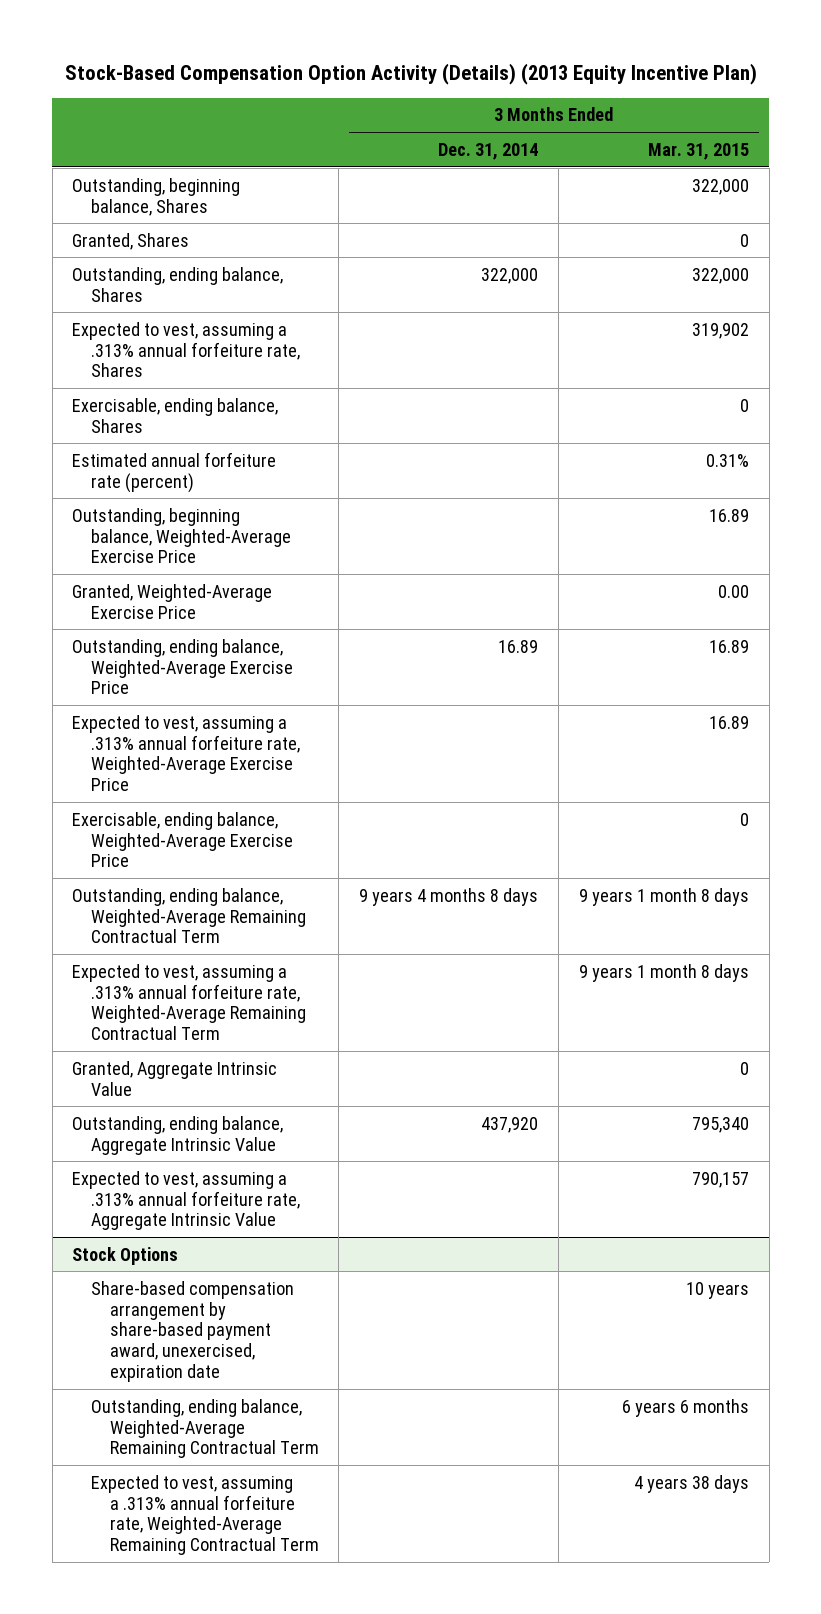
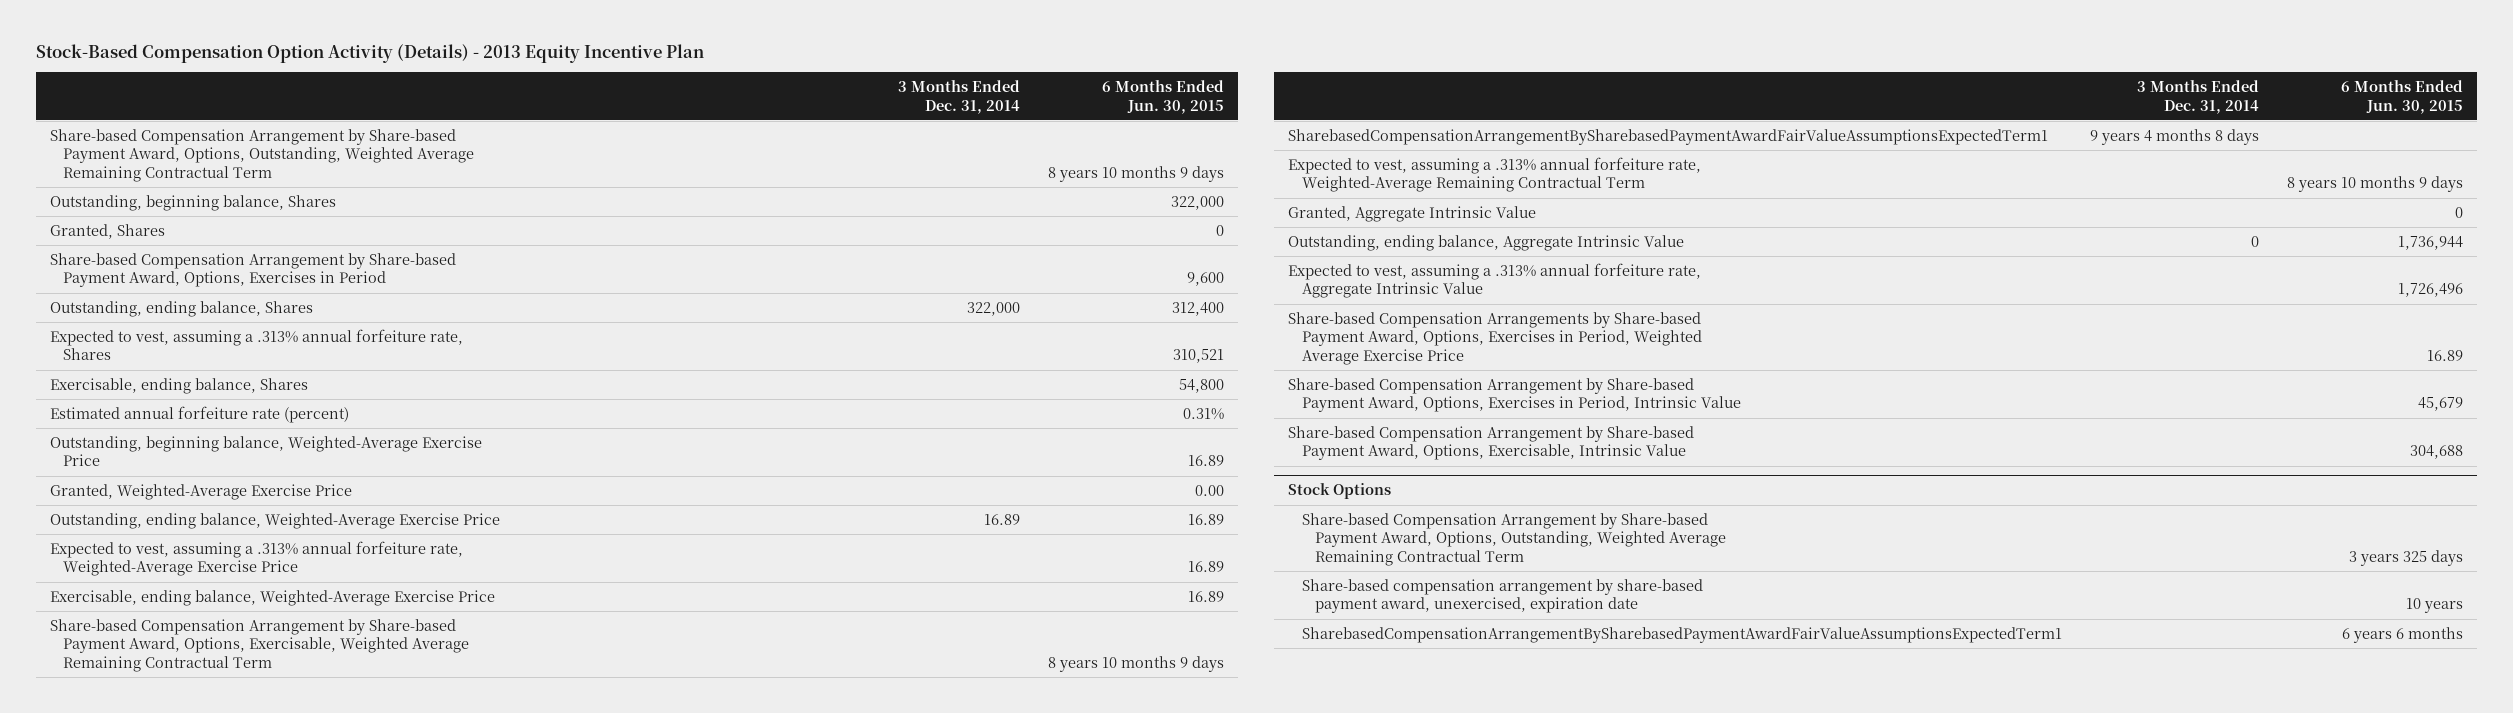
[64,62,757,85] Stock-Based Compensation Option Activity (Details) (2013 Equity Incentive Plan) -> [35,43,704,63] Stock-Based Compensation Option Activity (Details) - 2013 Equity Incentive Plan
[647,142,749,160] Mar. 31, 2015 -> none
none -> [1102,80,1225,114] 6 Months Ended Jun. 30, 2015
none -> [49,128,475,182] Share-based Compensation Arrangement by Share-based Payment Award, Options, Outstanding, Weighted Average Remaining Contractual Term
none -> [49,252,456,288] Share-based Compensation Arrangement by Share-based Payment Award, Options, Exercises in Period
none -> [49,618,470,672] Share-based Compensation Arrangement by Share-based Payment Award, Options, Exercisable, Weighted Average Remaining Contractual Term
[72,887,307,944] Outstanding, ending balance, Weighted-Average Remaining Contractual Term -> [1288,128,2049,145] SharebasedCompensationArrangementBySharebasedPaymentAwardFairValueAssumptionsExpectedTerm1
[481,1116,539,1133] 437,920 -> [2250,235,2259,247] 0
none -> [1288,311,1702,365] Share-based Compensation Arrangements by Share-based Payment Award, Options, Exercises in Period, Weighted Average Exercise Price
none -> [1288,377,1741,413] Share-based Compensation Arrangement by Share-based Payment Award, Options, Exercises in Period, Intrinsic Value
none -> [1288,425,1695,461] Share-based Compensation Arrangement by Share-based Payment Award, Options, Exercisable, Intrinsic Value
none -> [1301,512,1727,566] Share-based Compensation Arrangement by Share-based Payment Award, Options, Outstanding, Weighted Average Remaining Contractual Term
[91,1474,319,1556] Expected to vest, assuming a .313% annual forfeiture rate, Weighted-Average Remaining Contractual Term -> none
[91,1398,319,1459] Outstanding, ending balance, Weighted-Average Remaining Contractual Term -> [1301,626,2062,643] SharebasedCompensationArrangementBySharebasedPaymentAwardFairValueAssumptionsExpectedTerm1

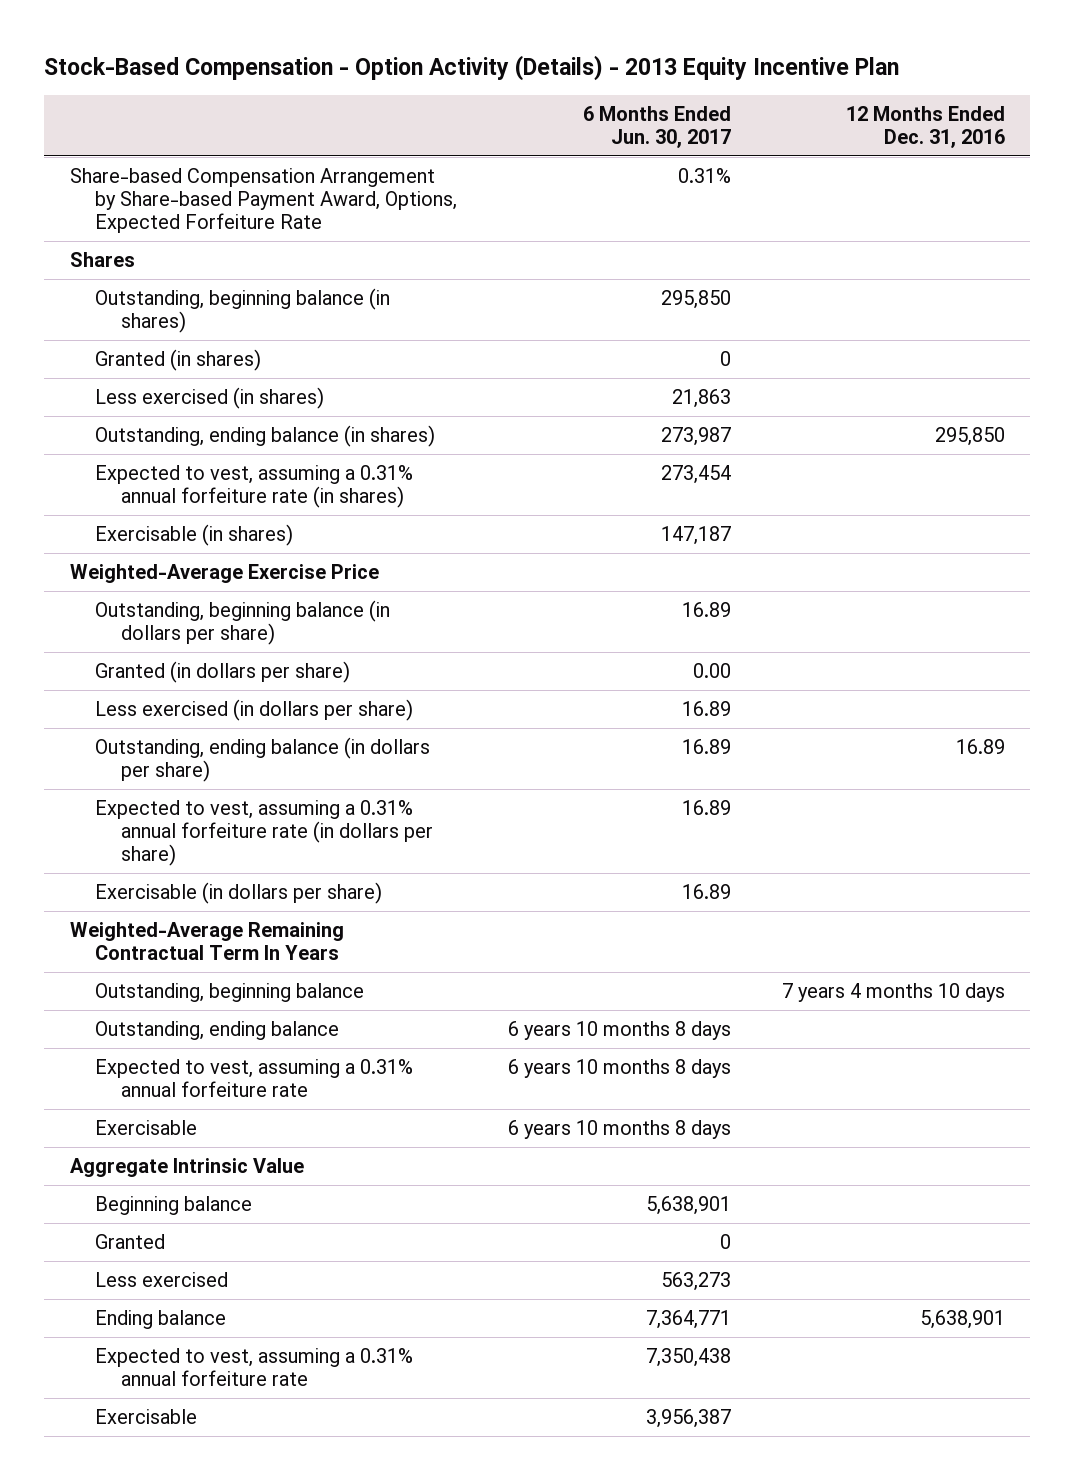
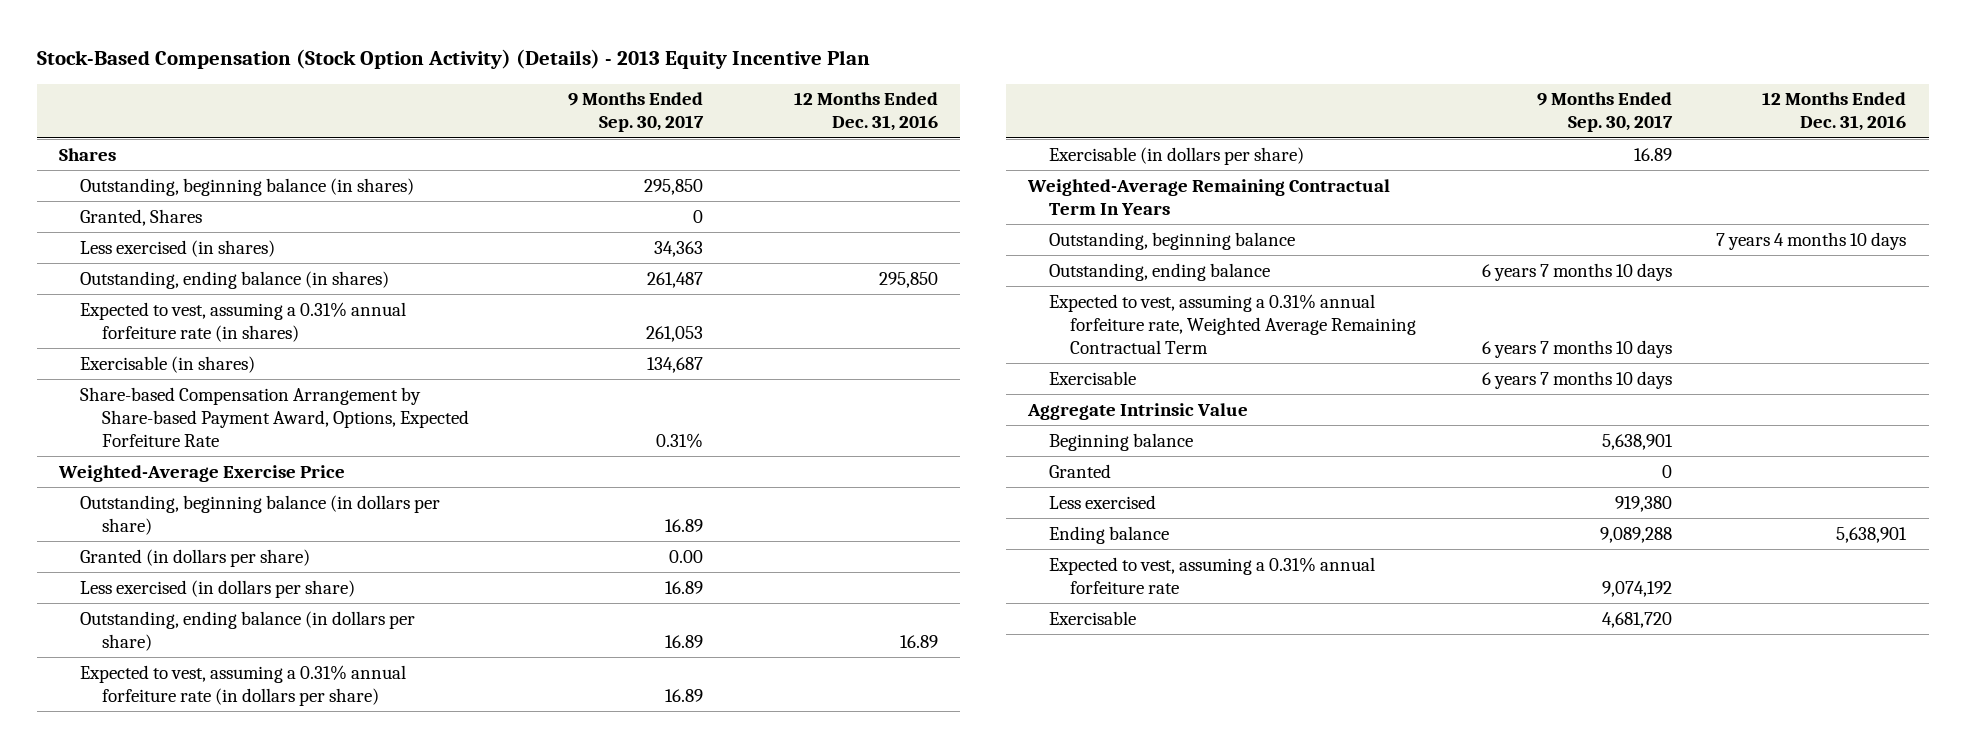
[44,55,900,82] Stock-Based Compensation - Option Activity (Details) - 2013 Equity Incentive Plan -> [36,49,870,70] Stock-Based Compensation (Stock Option Activity) (Details) - 2013 Equity Incentive Plan
[583,106,732,149] 6 Months Ended Jun. 30, 2017 -> none
none -> [568,92,705,133] 9 Months Ended Sep. 30, 2017
[95,348,262,371] Granted (in shares) -> [80,208,203,226] Granted, Shares
[69,167,458,234] Share-based Compensation Arrangement by Share-based Payment Award, Options, Expected Forfeiture Rate -> [80,386,469,448] Share-based Compensation Arrangement by Share-based Payment Award, Options, Expected Forfeiture Rate
[95,1058,414,1098] Expected to vest, assuming a 0.31% annual forfeiture rate -> [1049,293,1417,355] Expected to vest, assuming a 0.31% annual forfeiture rate, Weighted Average Remaining Contractual Term

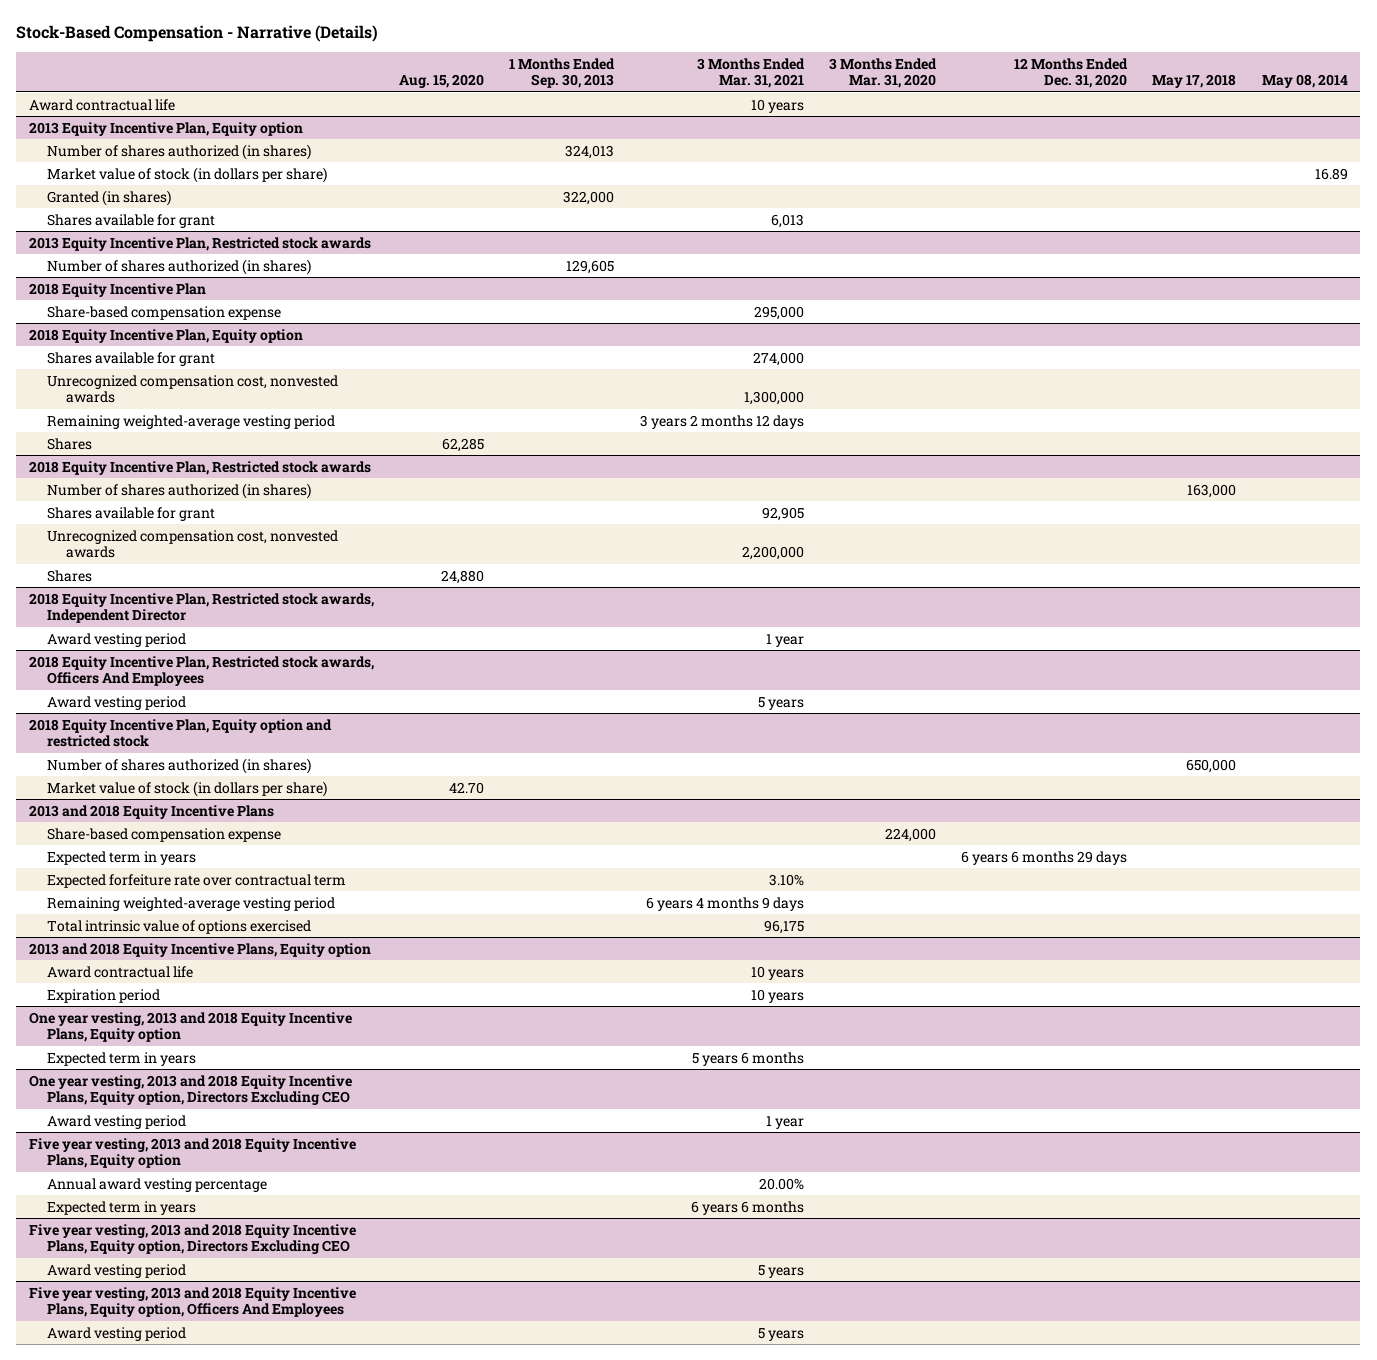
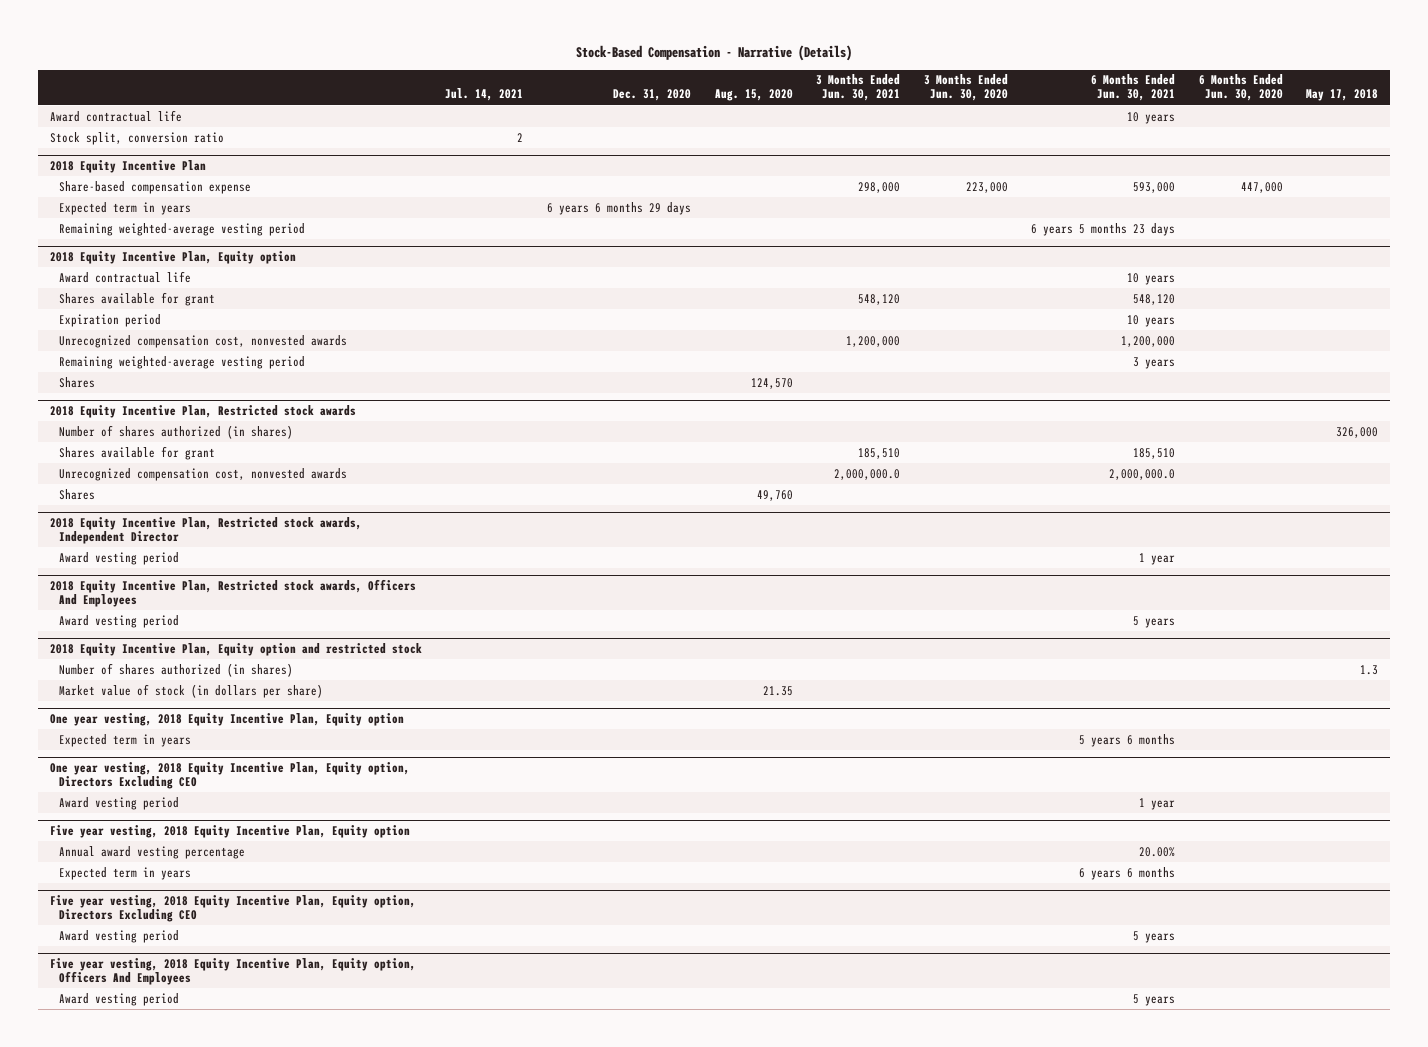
[509,57,616,89] 1 Months Ended Sep. 30, 2013 -> none
[696,57,805,89] 3 Months Ended Mar. 31, 2021 -> none
[828,57,937,89] 3 Months Ended Mar. 31, 2020 -> none
[1014,57,1129,89] 12 Months Ended Dec. 31, 2020 -> none
[1261,74,1348,89] May 08, 2014 -> none
none -> [445,88,524,102] Jul. 14, 2021
none -> [613,89,692,102] Dec. 31, 2020
none -> [816,74,901,102] 3 Months Ended Jun. 30, 2021
none -> [923,74,1008,102] 3 Months Ended Jun. 30, 2020
none -> [1091,74,1176,102] 6 Months Ended Jun. 30, 2021
none -> [1198,74,1283,102] 6 Months Ended Jun. 30, 2020
[28,121,303,136] 2013 Equity Incentive Plan, Equity option -> none
[47,143,312,160] Number of shares authorized (in shares) -> none
[47,166,328,183] Market value of stock (in dollars per share) -> none
[47,189,172,206] Granted (in shares) -> none
[47,213,216,228] Shares available for grant -> none
[28,236,371,251] 2013 Equity Incentive Plan, Restricted stock awards -> none
[47,258,312,275] Number of shares authorized (in shares) -> none
none -> [49,131,224,145] Stock split, conversion ratio
none -> [59,201,192,215] Expected term in years
none -> [59,222,306,236] Remaining weighted-average vesting period
none -> [59,270,192,283] Award contractual life
none -> [59,313,162,327] Expiration period
[442,437,485,452] 62,285 -> [750,377,793,389] 124,570
[1187,483,1237,498] 163,000 -> [1336,426,1379,438] 326,000
[441,569,485,584] 24,880 -> [756,489,793,501] 49,760
[28,804,274,819] 2013 and 2018 Equity Incentive Plans -> none
[47,827,282,842] Share-based compensation expense -> none
[47,850,197,865] Expected term in years -> none
[47,873,347,888] Expected forfeiture rate over contractual term -> none
[47,896,336,911] Remaining weighted-average vesting period -> none
[47,919,312,934] Total intrinsic value of options exercised -> none
[28,942,371,957] 2013 and 2018 Equity Incentive Plans, Equity option -> none
[47,965,194,978] Award contractual life -> none
[47,988,161,1003] Expiration period -> none
[1186,758,1237,773] 650,000 -> [1360,664,1379,675] 1.3
[449,781,485,794] 42.70 -> [762,685,793,696] 21.35
[28,1011,352,1043] One year vesting, 2013 and 2018 Equity Incentive Plans, Equity option -> [49,712,404,726] One year vesting, 2018 Equity Incentive Plan, Equity option
[28,1074,352,1106] One year vesting, 2013 and 2018 Equity Incentive Plans, Equity option, Directors Excluding CEO -> [49,761,410,790] One year vesting, 2018 Equity Incentive Plan, Equity option, Directors Excluding CEO
[28,1137,356,1169] Five year vesting, 2013 and 2018 Equity Incentive Plans, Equity option -> [49,824,410,838] Five year vesting, 2018 Equity Incentive Plan, Equity option
[28,1223,356,1255] Five year vesting, 2013 and 2018 Equity Incentive Plans, Equity option, Directors Excluding CEO -> [49,894,416,923] Five year vesting, 2018 Equity Incentive Plan, Equity option, Directors Excluding CEO
[28,1286,356,1318] Five year vesting, 2013 and 2018 Equity Incentive Plans, Equity option, Officers And Employees -> [49,957,416,986] Five year vesting, 2018 Equity Incentive Plan, Equity option, Officers And Employees

